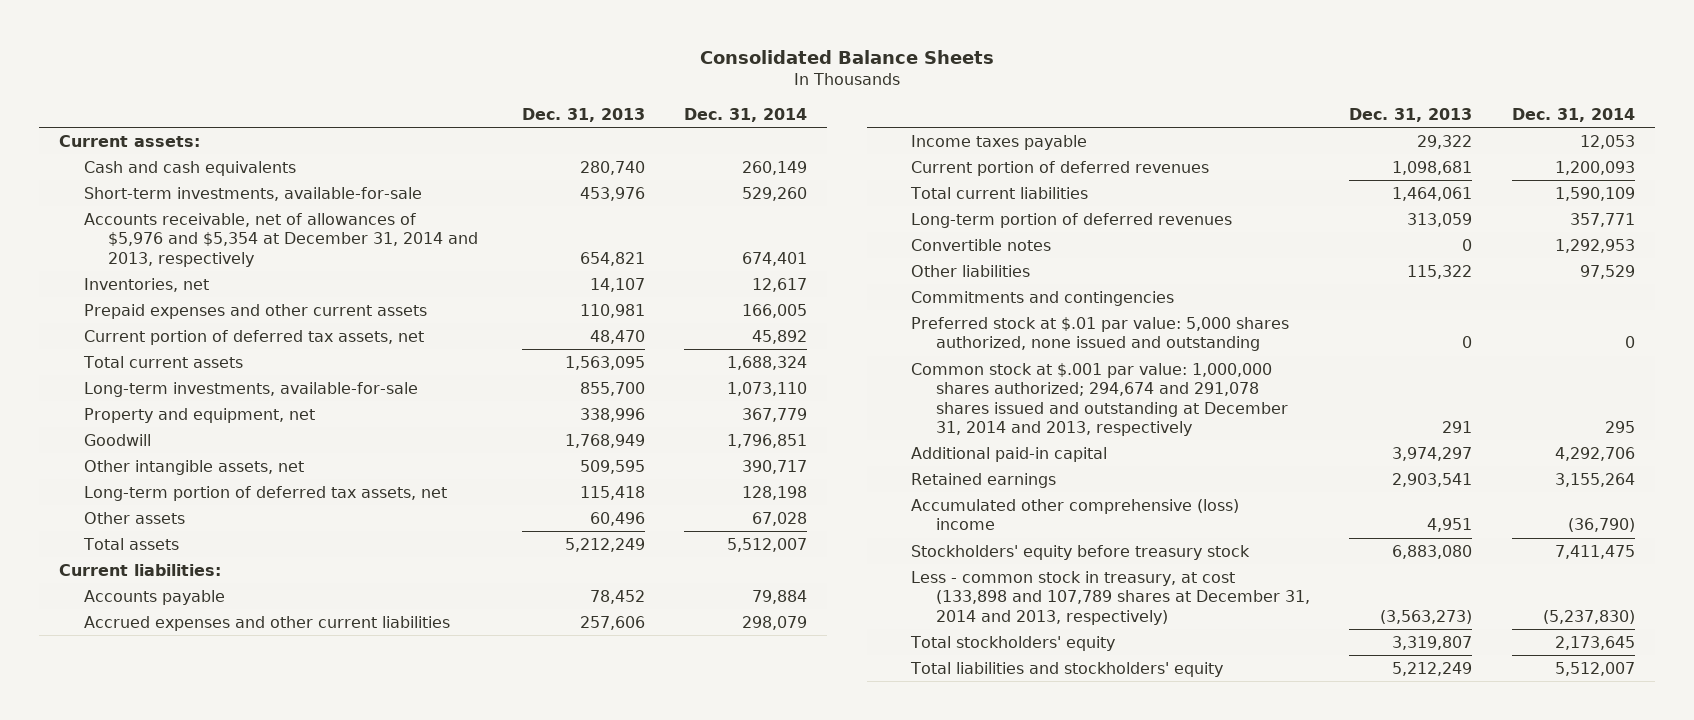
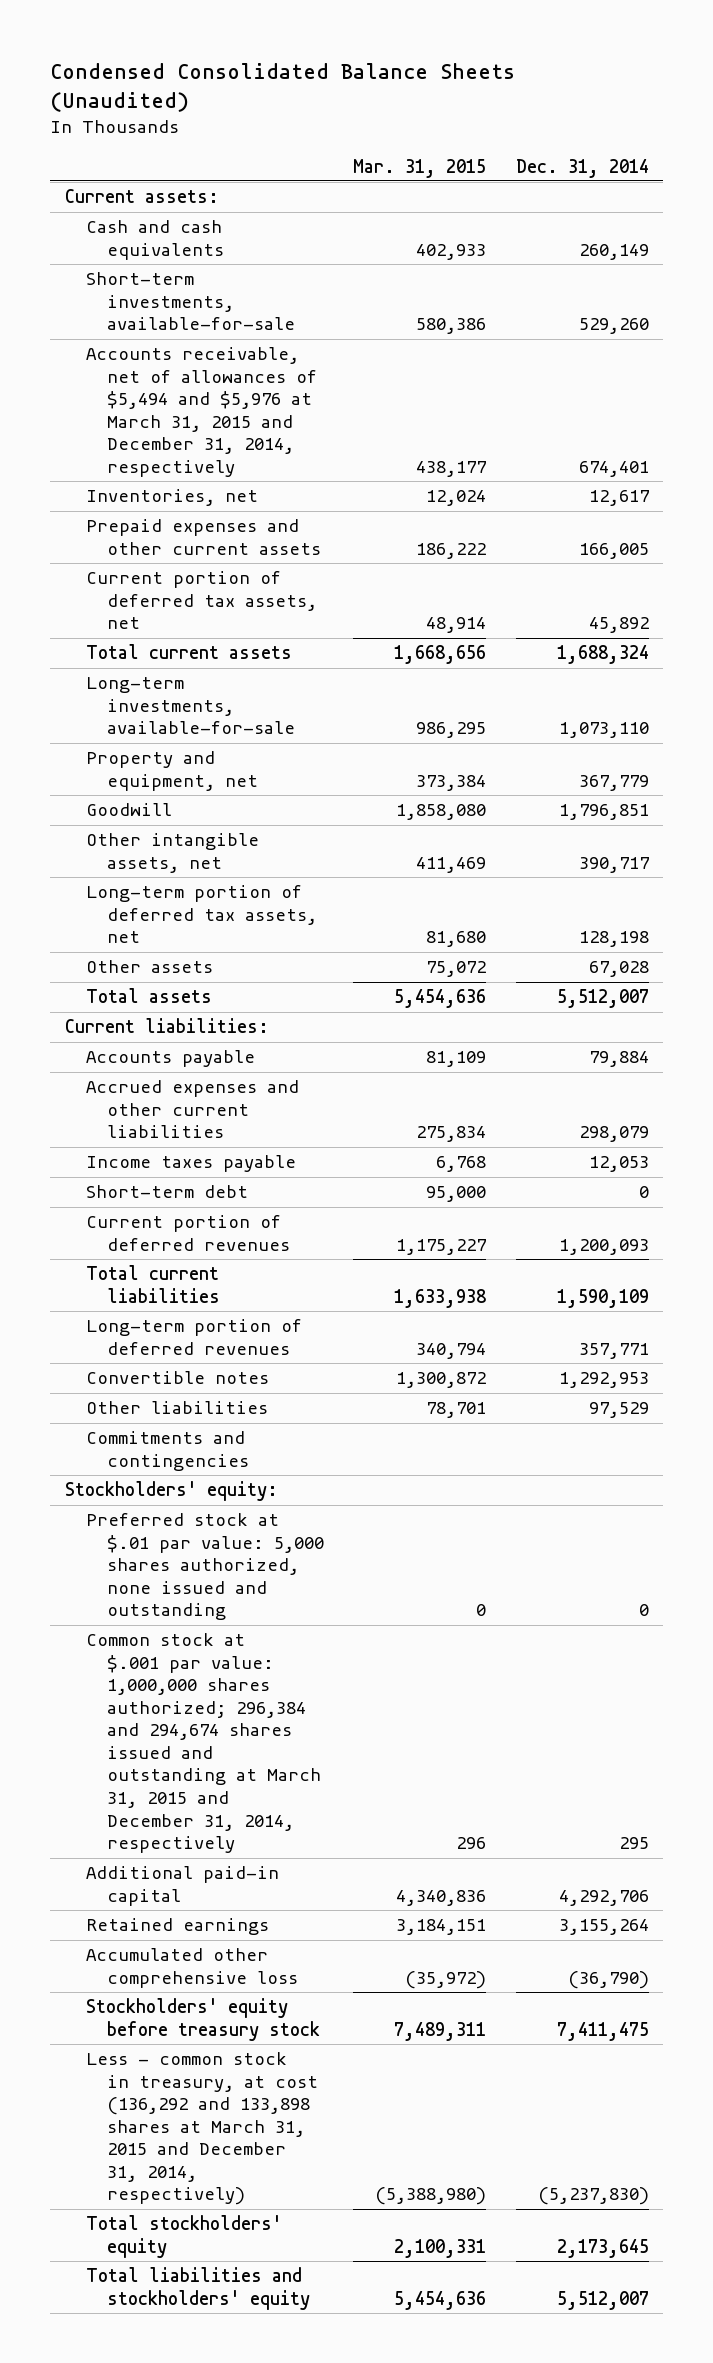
[699,49,994,64] Consolidated Balance Sheets -> [50,62,516,112] Condensed Consolidated Balance Sheets (Unaudited)
[521,107,645,122] Dec. 31, 2013 -> none
none -> [353,158,487,178] Mar. 31, 2015
[83,213,479,267] Accounts receivable, net of allowances of $5,976 and $5,354 at December 31, 2014 and 2013, respectively -> [85,347,317,477] Accounts receivable, net of allowances of $5,494 and $5,976 at March 31, 2015 and December 31, 2014, respectively
none -> [85,1185,248,1199] Short-term debt
none -> [64,1481,278,1502] Stockholders' equity:
[911,363,1288,436] Common stock at $.001 par value: 1,000,000 shares authorized; 294,674 and 291,078 shares issued and outstanding at December 31, 2014 and 2013, respectively -> [85,1633,321,1854] Common stock at $.001 par value: 1,000,000 shares authorized; 296,384 and 294,674 shares issued and outstanding at March 31, 2015 and December 31, 2014, respectively
[911,499,1240,531] Accumulated other comprehensive (loss) income -> [85,1948,298,1988] Accumulated other comprehensive loss
[911,571,1310,625] Less - common stock in treasury, at cost (133,898 and 107,789 shares at December 31, 2014 and 2013, respectively) -> [85,2052,318,2206] Less - common stock in treasury, at cost (136,292 and 133,898 shares at March 31, 2015 and December 31, 2014, respectively)

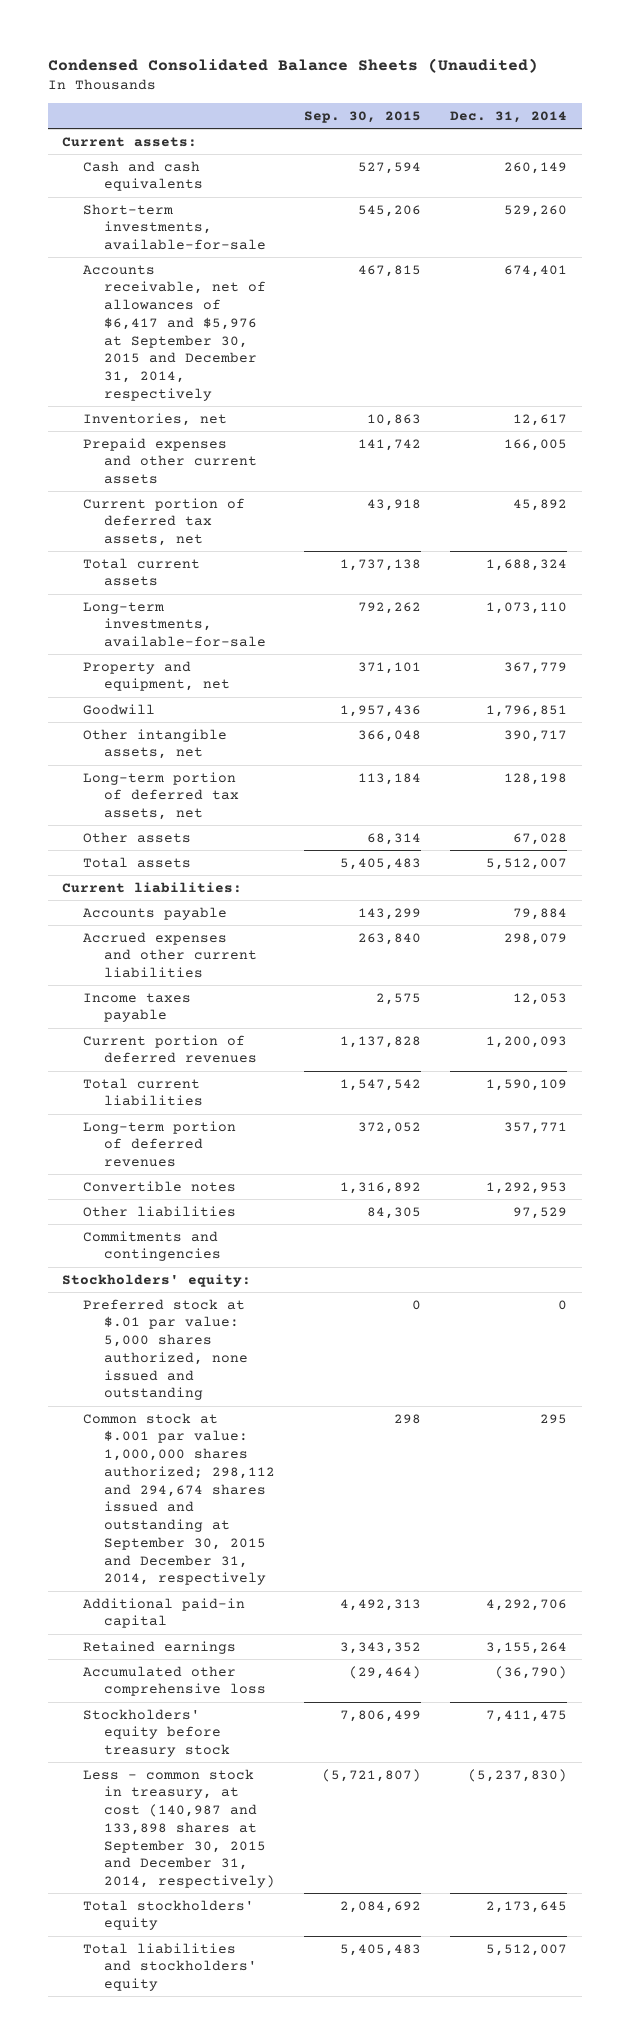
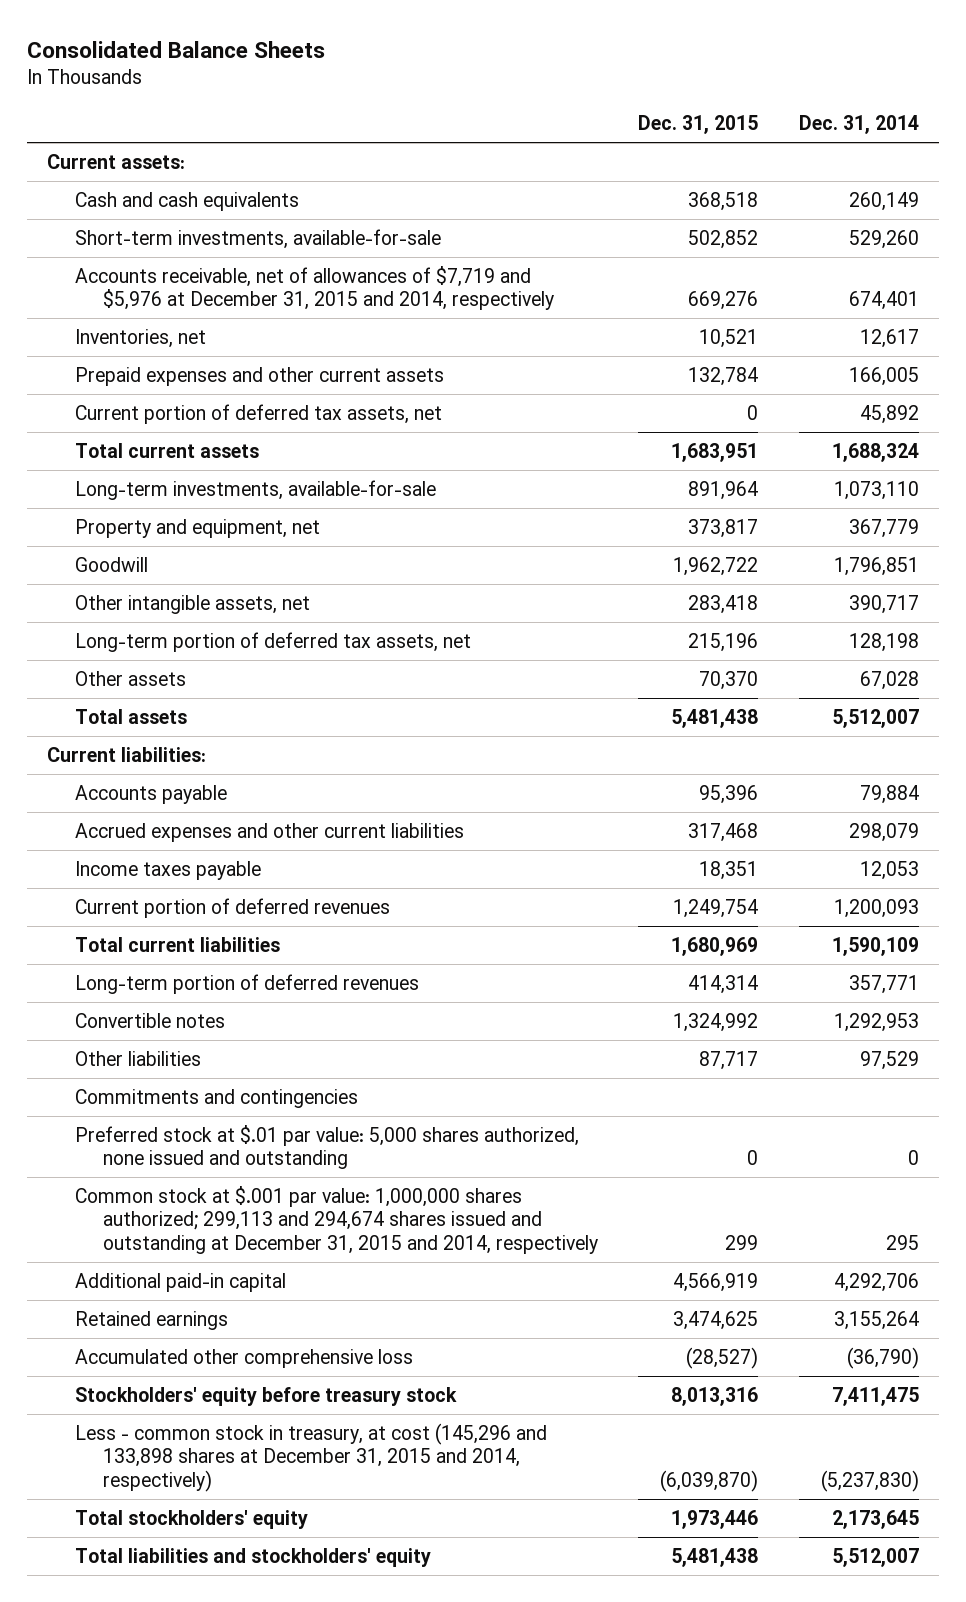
[47,57,538,73] Condensed Consolidated Balance Sheets (Unaudited) -> [26,40,325,58] Consolidated Balance Sheets
[304,111,422,124] Sep. 30, 2015 -> none
none -> [638,115,759,135] Dec. 31, 2015
[83,264,267,401] Accounts receivable, net of allowances of $6,417 and $5,976 at September 30, 2015 and December 31, 2014, respectively -> [75,266,555,311] Accounts receivable, net of allowances of $7,719 and $5,976 at December 31, 2015 and 2014, respectively
[62,1273,252,1287] Stockholders' equity: -> none
[83,1412,276,1586] Common stock at $.001 par value: 1,000,000 shares authorized; 298,112 and 294,674 shares issued and outstanding at September 30, 2015 and December 31, 2014, respectively -> [75,1186,599,1254] Common stock at $.001 par value: 1,000,000 shares authorized; 299,113 and 294,674 shares issued and outstanding at December 31, 2015 and 2014, respectively
[83,1768,276,1889] Less - common stock in treasury, at cost (140,987 and 133,898 shares at September 30, 2015 and December 31, 2014, respectively) -> [75,1423,548,1492] Less - common stock in treasury, at cost (145,296 and 133,898 shares at December 31, 2015 and 2014, respectively)

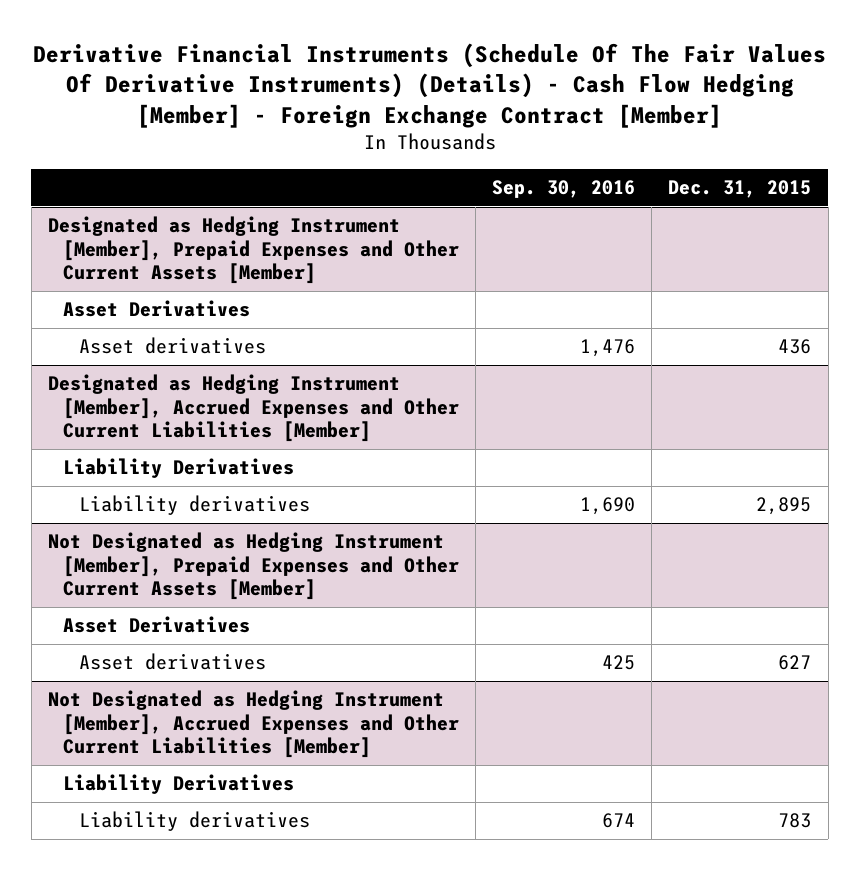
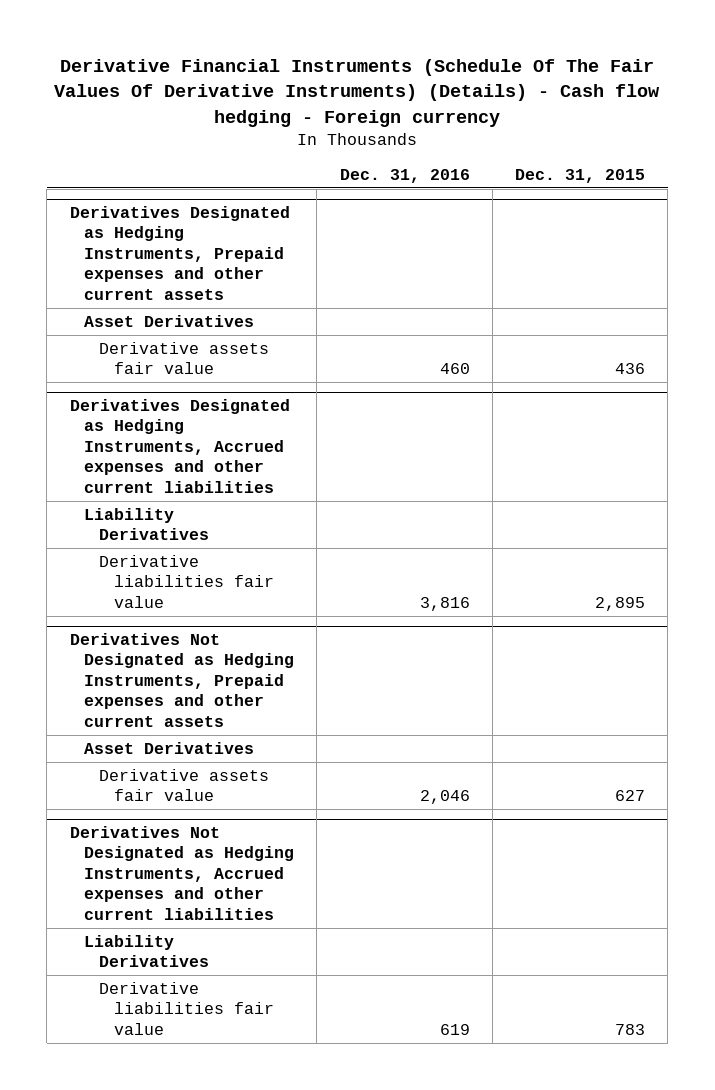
[32,42,826,128] Derivative Financial Instruments (Schedule Of The Fair Values Of Derivative Instruments) (Details) - Cash Flow Hedging [Member] - Foreign Exchange Contract [Member] -> [54,59,660,127] Derivative Financial Instruments (Schedule Of The Fair Values Of Derivative Instruments) (Details) - Cash flow hedging - Foreign currency
[492,180,636,199] Sep. 30, 2016 -> none
none -> [339,168,470,183] Dec. 31, 2016
[47,216,460,285] Designated as Hedging Instrument [Member], Prepaid Expenses and Other Current Assets [Member] -> [69,206,290,300] Derivatives Designated as Hedging Instruments, Prepaid expenses and other current assets
[78,337,266,355] Asset derivatives -> [98,341,269,375] Derivative assets fair value
[47,374,460,443] Designated as Hedging Instrument [Member], Accrued Expenses and Other Current Liabilities [Member] -> [69,399,290,493] Derivatives Designated as Hedging Instruments, Accrued expenses and other current liabilities
[78,495,310,516] Liability derivatives -> [98,554,274,608] Derivative liabilities fair value
[47,532,460,601] Not Designated as Hedging Instrument [Member], Prepaid Expenses and Other Current Assets [Member] -> [69,633,295,727] Derivatives Not Designated as Hedging Instruments, Prepaid expenses and other current assets
[78,653,266,671] Asset derivatives -> [98,768,269,802] Derivative assets fair value
[47,690,460,759] Not Designated as Hedging Instrument [Member], Accrued Expenses and Other Current Liabilities [Member] -> [69,826,295,920] Derivatives Not Designated as Hedging Instruments, Accrued expenses and other current liabilities
[78,811,310,832] Liability derivatives -> [98,981,274,1035] Derivative liabilities fair value

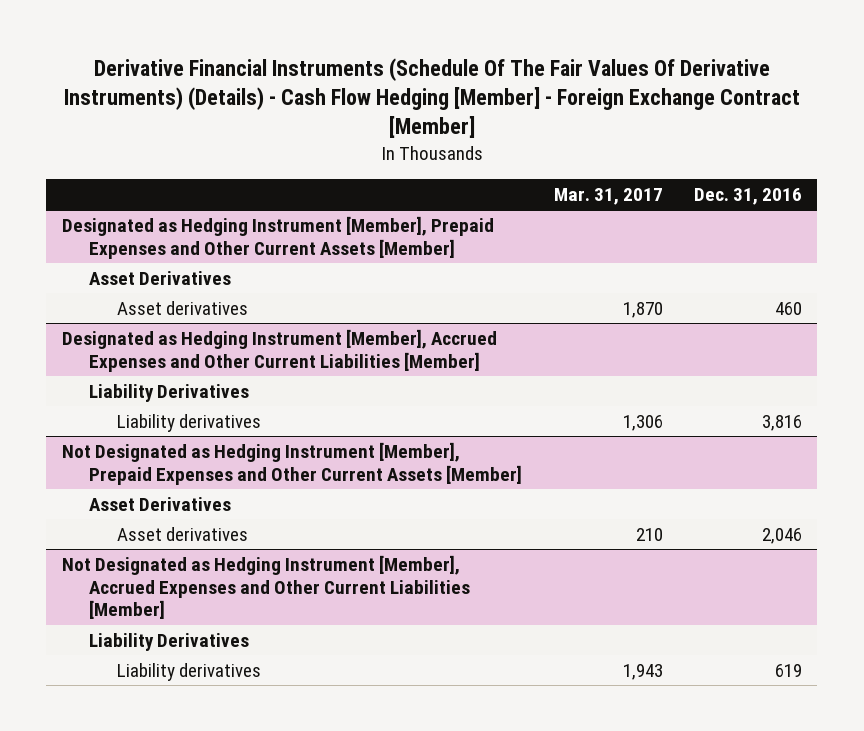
[54,59,660,127] Derivative Financial Instruments (Schedule Of The Fair Values Of Derivative Instruments) (Details) - Cash flow hedging - Foreign currency -> [63,57,800,139] Derivative Financial Instruments (Schedule Of The Fair Values Of Derivative Instruments) (Details) - Cash Flow Hedging [Member] - Foreign Exchange Contract [Member]
[515,168,646,183] Dec. 31, 2015 -> none
none -> [553,187,663,205] Mar. 31, 2017
[69,206,290,300] Derivatives Designated as Hedging Instruments, Prepaid expenses and other current assets -> [61,215,494,259] Designated as Hedging Instrument [Member], Prepaid Expenses and Other Current Assets [Member]
[98,341,269,375] Derivative assets fair value -> [116,300,248,315] Asset derivatives
[69,399,290,493] Derivatives Designated as Hedging Instruments, Accrued expenses and other current liabilities -> [61,328,497,372] Designated as Hedging Instrument [Member], Accrued Expenses and Other Current Liabilities [Member]
[98,554,274,608] Derivative liabilities fair value -> [116,413,261,432] Liability derivatives
[69,633,295,727] Derivatives Not Designated as Hedging Instruments, Prepaid expenses and other current assets -> [61,441,523,485] Not Designated as Hedging Instrument [Member], Prepaid Expenses and Other Current Assets [Member]
[98,768,269,802] Derivative assets fair value -> [116,526,248,541] Asset derivatives
[69,826,295,920] Derivatives Not Designated as Hedging Instruments, Accrued expenses and other current liabilities -> [61,554,471,620] Not Designated as Hedging Instrument [Member], Accrued Expenses and Other Current Liabilities [Member]
[98,981,274,1035] Derivative liabilities fair value -> [116,662,261,681] Liability derivatives

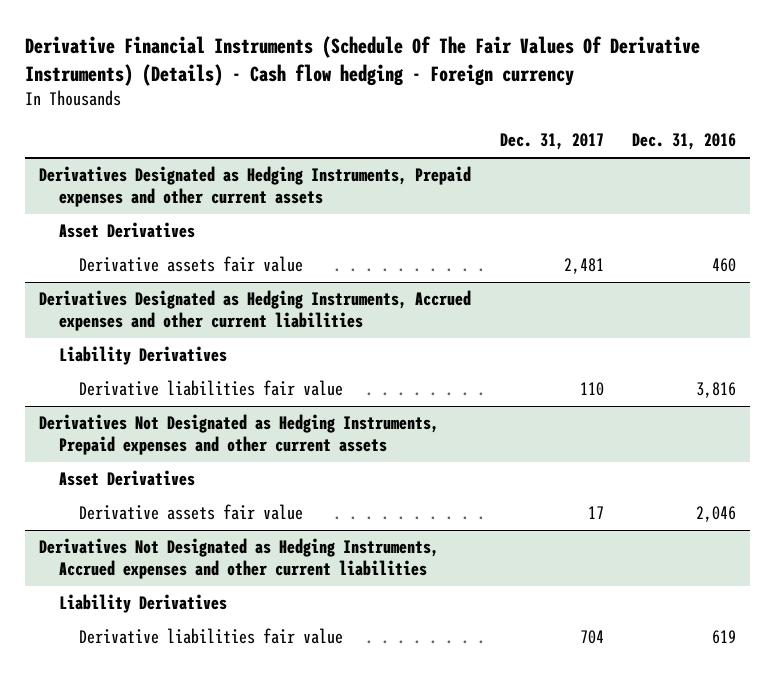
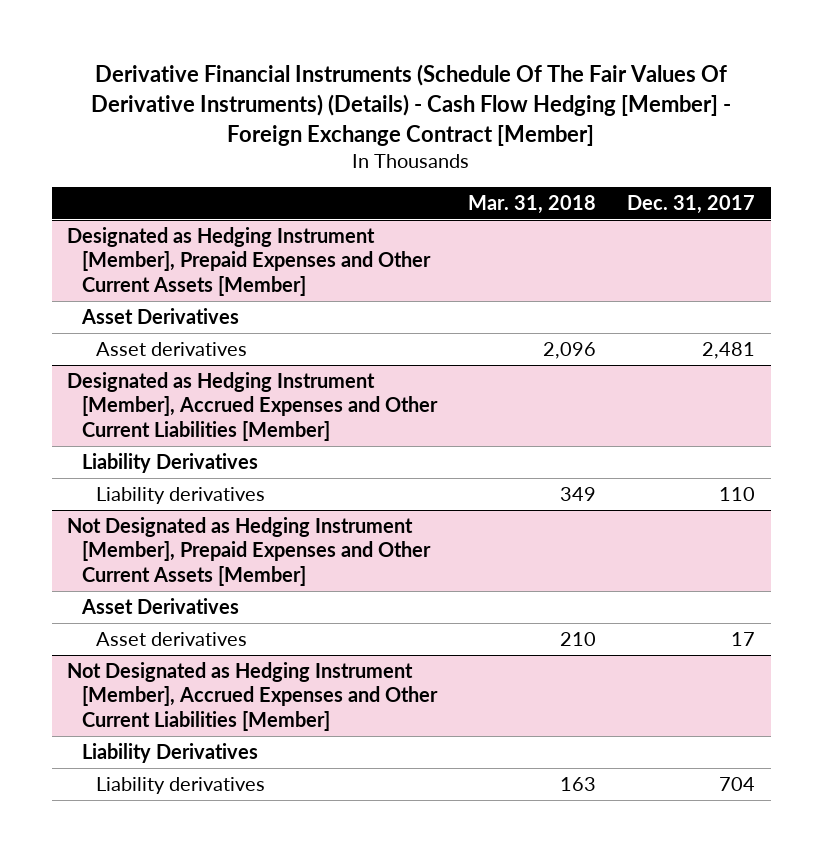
[25,35,701,86] Derivative Financial Instruments (Schedule Of The Fair Values Of Derivative Instruments) (Details) - Cash flow hedging - Foreign currency -> [91,63,732,146] Derivative Financial Instruments (Schedule Of The Fair Values Of Derivative Instruments) (Details) - Cash Flow Hedging [Member] - Foreign Exchange Contract [Member]
[632,133,737,151] Dec. 31, 2016 -> none
none -> [468,194,597,214] Mar. 31, 2018
[39,166,472,208] Derivatives Designated as Hedging Instruments, Prepaid expenses and other current assets -> [67,226,431,296] Designated as Hedging Instrument [Member], Prepaid Expenses and Other Current Assets [Member]
[78,256,303,273] Derivative assets fair value -> [95,341,247,356] Asset derivatives
[39,290,472,332] Derivatives Designated as Hedging Instruments, Accrued expenses and other current liabilities -> [67,371,438,441] Designated as Hedging Instrument [Member], Accrued Expenses and Other Current Liabilities [Member]
[78,380,343,397] Derivative liabilities fair value -> [95,486,265,504] Liability derivatives
[39,414,440,456] Derivatives Not Designated as Hedging Instruments, Prepaid expenses and other current assets -> [67,516,431,586] Not Designated as Hedging Instrument [Member], Prepaid Expenses and Other Current Assets [Member]
[78,504,303,521] Derivative assets fair value -> [95,631,247,646] Asset derivatives
[39,538,440,580] Derivatives Not Designated as Hedging Instruments, Accrued expenses and other current liabilities -> [67,661,438,731] Not Designated as Hedging Instrument [Member], Accrued Expenses and Other Current Liabilities [Member]
[78,628,343,645] Derivative liabilities fair value -> [95,776,265,794] Liability derivatives

